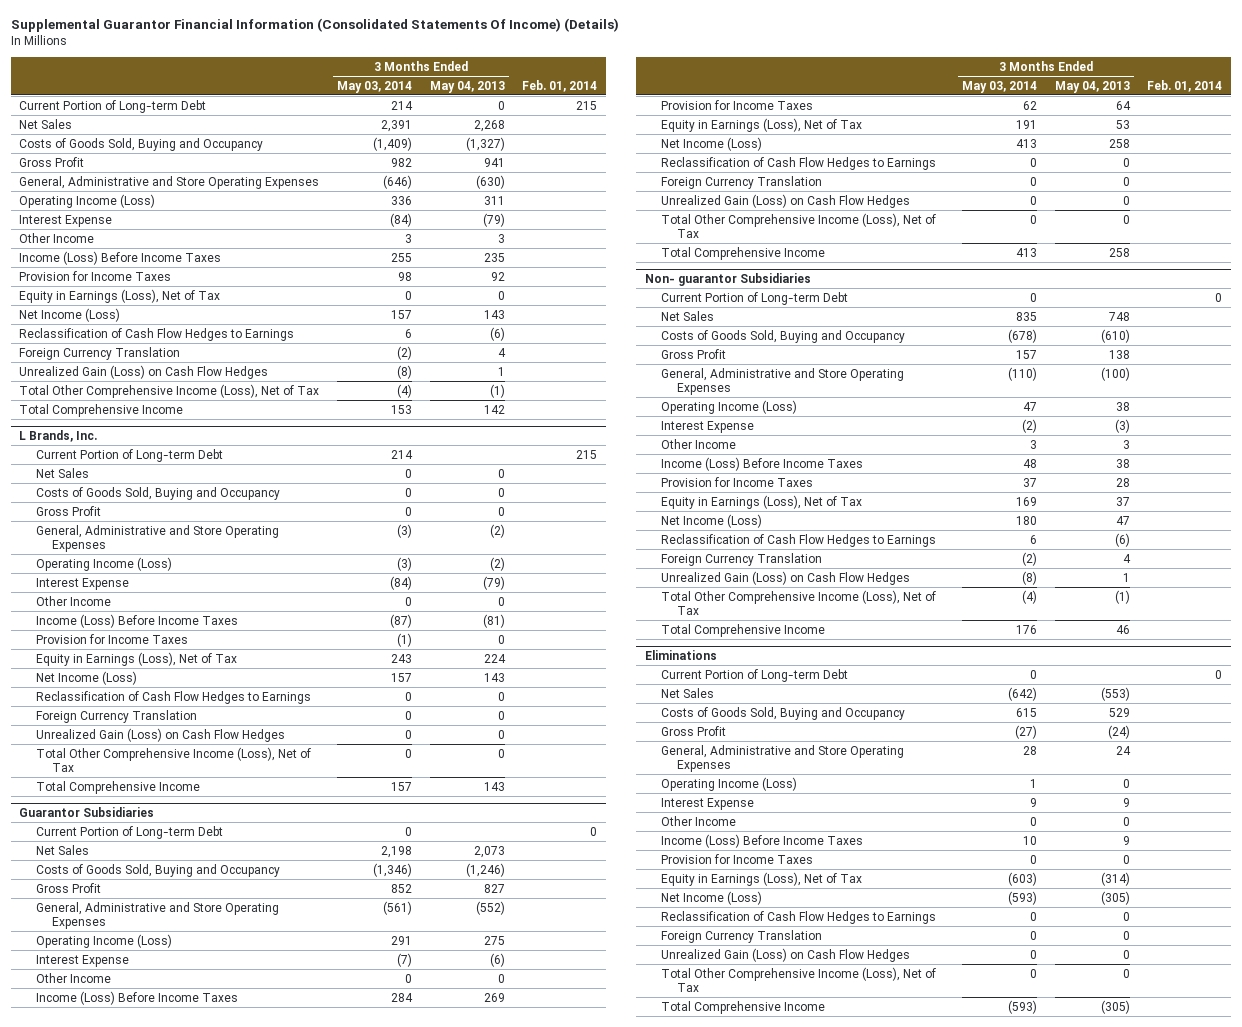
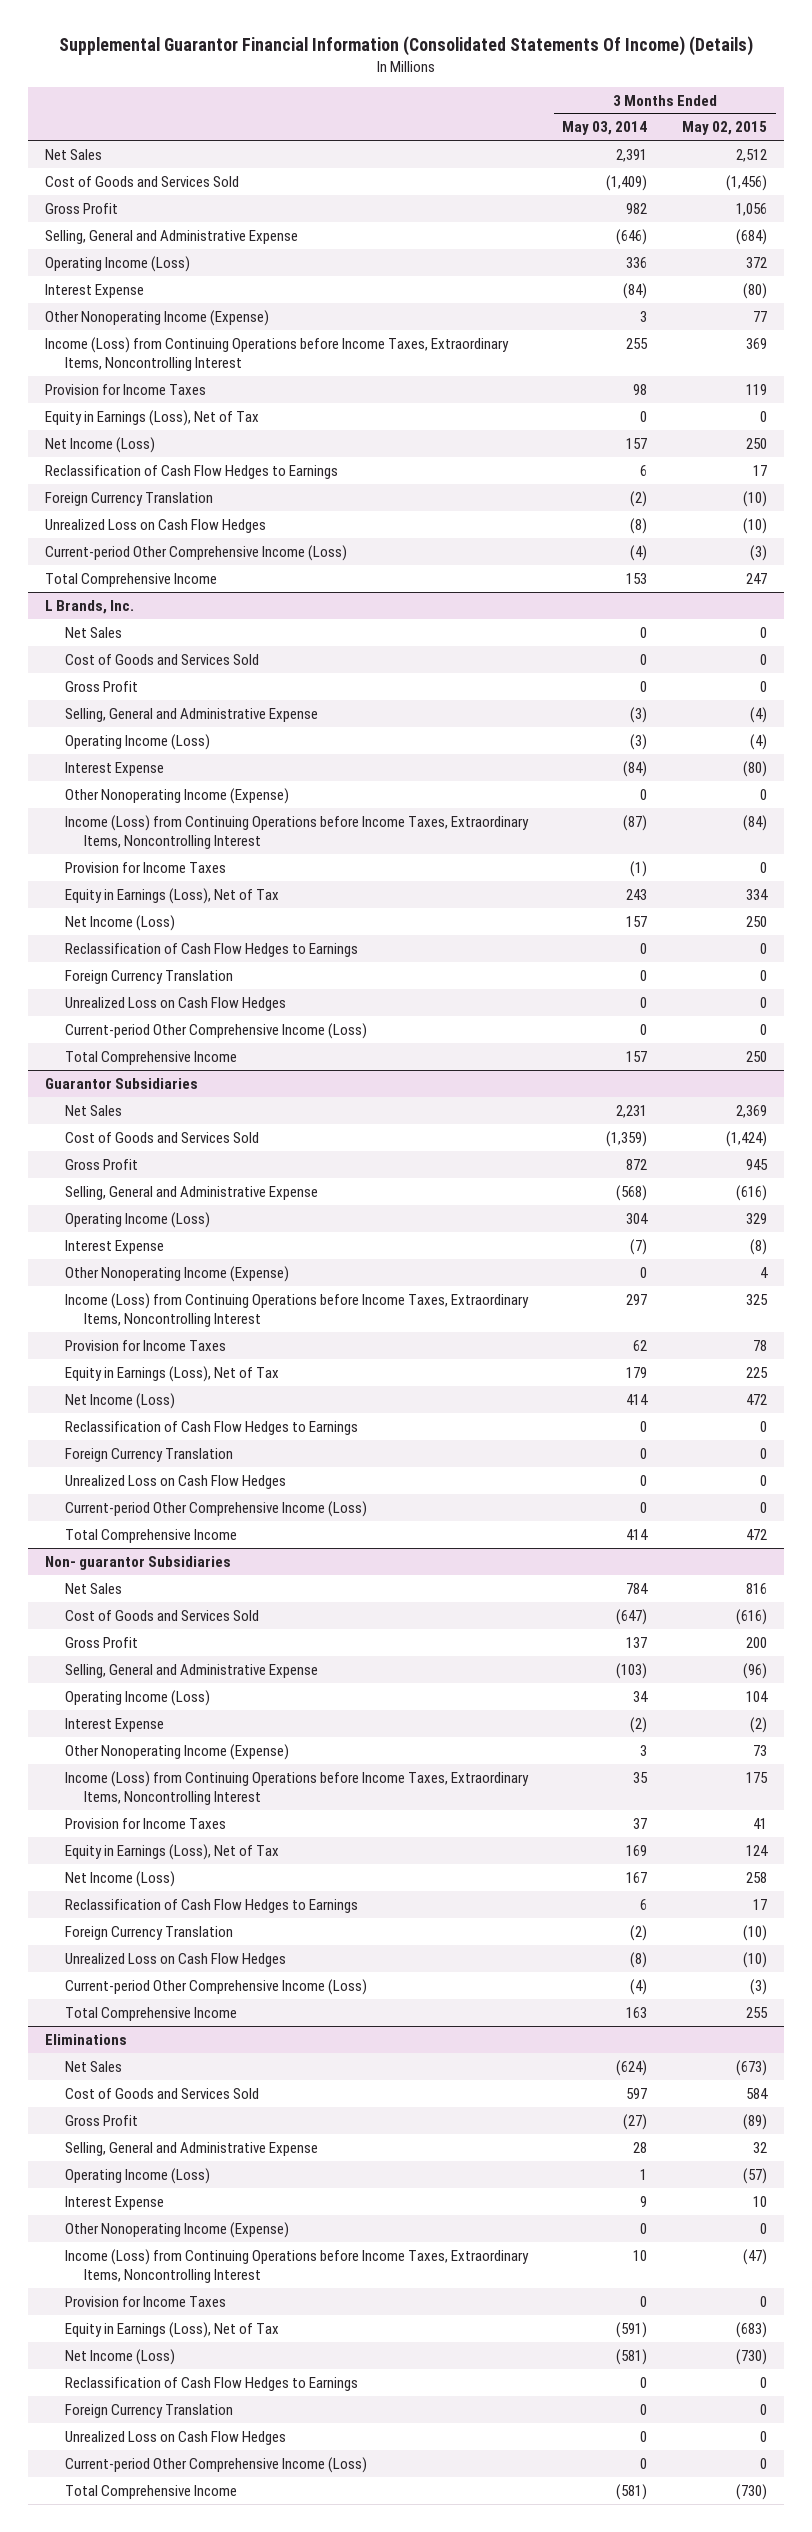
[429,80,505,93] May 04, 2013 -> none
[522,79,598,92] Feb. 01, 2014 -> none
none -> [682,121,768,136] May 02, 2015
[19,99,207,113] Current Portion of Long-term Debt -> none
[19,137,264,151] Costs of Goods Sold, Buying and Occupancy -> [44,175,239,187] Cost of Goods and Services Sold
[19,175,320,189] General, Administrative and Store Operating Expenses -> [44,229,298,244] Selling, General and Administrative Expense
[19,232,95,243] Other Income -> [44,309,269,326] Other Nonoperating Income (Expense)
[19,250,222,265] Income (Loss) Before Income Taxes -> [44,336,509,371] Income (Loss) from Continuing Operations before Income Taxes, Extraordinary Items, Noncontrolling Interest
[19,364,269,379] Unrealized Gain (Loss) on Cash Flow Hedges -> [44,518,266,533] Unrealized Loss on Cash Flow Hedges
[19,383,320,398] Total Other Comprehensive Income (Loss), Net of Tax -> [44,544,347,561] Current-period Other Comprehensive Income (Loss)
[35,448,223,462] Current Portion of Long-term Debt -> none
[35,486,280,500] Costs of Goods Sold, Buying and Occupancy -> [64,653,259,665] Cost of Goods and Services Sold
[35,524,279,552] General, Administrative and Store Operating Expenses -> [64,707,318,722] Selling, General and Administrative Expense
[35,595,111,606] Other Income -> [64,787,289,804] Other Nonoperating Income (Expense)
[35,613,238,628] Income (Loss) Before Income Taxes -> [64,814,529,849] Income (Loss) from Continuing Operations before Income Taxes, Extraordinary Items, Noncontrolling Interest
[35,727,285,742] Unrealized Gain (Loss) on Cash Flow Hedges -> [64,996,286,1011] Unrealized Loss on Cash Flow Hedges
[35,746,311,772] Total Other Comprehensive Income (Loss), Net of Tax -> [64,1022,367,1039] Current-period Other Comprehensive Income (Loss)
[35,825,223,839] Current Portion of Long-term Debt -> none
[380,845,412,858] 2,198 -> [616,1104,648,1118] 2,231
[35,863,280,877] Costs of Goods Sold, Buying and Occupancy -> [64,1131,259,1143] Cost of Goods and Services Sold
[372,862,412,877] (1,346) -> [606,1130,648,1147] (1,359)
[390,883,412,893] 852 -> [626,1158,648,1170] 872
[35,901,279,929] General, Administrative and Store Operating Expenses -> [64,1185,318,1200] Selling, General and Administrative Expense
[382,900,412,915] (561) -> [616,1184,648,1201] (568)
[390,935,412,945] 291 -> [626,1212,649,1224] 304
[35,972,111,983] Other Income -> [64,1265,289,1282] Other Nonoperating Income (Expense)
[35,990,238,1005] Income (Loss) Before Income Taxes -> [64,1292,529,1327] Income (Loss) from Continuing Operations before Income Taxes, Extraordinary Items, Noncontrolling Interest
[390,992,413,1002] 284 -> [626,1293,648,1305] 297
[1016,119,1038,129] 191 -> [626,1366,648,1378] 179
[1016,138,1038,148] 413 -> [626,1393,649,1405] 414
[660,193,910,208] Unrealized Gain (Loss) on Cash Flow Hedges -> [64,1474,286,1489] Unrealized Loss on Cash Flow Hedges
[660,212,936,238] Total Other Comprehensive Income (Loss), Net of Tax -> [64,1500,367,1517] Current-period Other Comprehensive Income (Loss)
[1016,247,1038,257] 413 -> [626,1528,649,1540] 414
[660,291,848,305] Current Portion of Long-term Debt -> none
[1016,311,1038,321] 835 -> [626,1582,649,1594] 784
[660,329,905,343] Costs of Goods Sold, Buying and Occupancy -> [64,1609,259,1621] Cost of Goods and Services Sold
[1008,328,1038,343] (678) -> [616,1608,648,1625] (647)
[1016,349,1038,359] 157 -> [626,1636,648,1648] 137
[660,367,904,395] General, Administrative and Store Operating Expenses -> [64,1663,318,1678] Selling, General and Administrative Expense
[1008,366,1038,381] (110) -> [616,1662,648,1679] (103)
[1023,401,1038,411] 47 -> [633,1690,649,1702] 34
[660,438,736,449] Other Income -> [64,1743,289,1760] Other Nonoperating Income (Expense)
[660,456,863,471] Income (Loss) Before Income Taxes -> [64,1770,529,1805] Income (Loss) from Continuing Operations before Income Taxes, Extraordinary Items, Noncontrolling Interest
[1023,458,1038,468] 48 -> [633,1771,649,1783] 35
[1016,515,1038,525] 180 -> [626,1871,648,1883] 167
[660,570,910,585] Unrealized Gain (Loss) on Cash Flow Hedges -> [64,1952,286,1967] Unrealized Loss on Cash Flow Hedges
[660,589,936,615] Total Other Comprehensive Income (Loss), Net of Tax -> [64,1978,367,1995] Current-period Other Comprehensive Income (Loss)
[1016,624,1038,634] 176 -> [626,2006,648,2018] 163
[660,668,848,682] Current Portion of Long-term Debt -> none
[1008,686,1038,701] (642) -> [616,2059,648,2076] (624)
[660,706,905,720] Costs of Goods Sold, Buying and Occupancy -> [64,2087,259,2099] Cost of Goods and Services Sold
[1016,707,1038,717] 615 -> [626,2087,648,2099] 597
[660,744,904,772] General, Administrative and Store Operating Expenses -> [64,2141,318,2156] Selling, General and Administrative Expense
[660,815,736,826] Other Income -> [64,2221,289,2238] Other Nonoperating Income (Expense)
[660,833,863,848] Income (Loss) Before Income Taxes -> [64,2248,529,2283] Income (Loss) from Continuing Operations before Income Taxes, Extraordinary Items, Noncontrolling Interest
[1008,871,1038,886] (603) -> [616,2321,648,2338] (591)
[1008,890,1038,905] (593) -> [616,2348,648,2365] (581)
[660,947,910,962] Unrealized Gain (Loss) on Cash Flow Hedges -> [64,2430,286,2445] Unrealized Loss on Cash Flow Hedges
[660,966,936,992] Total Other Comprehensive Income (Loss), Net of Tax -> [64,2456,367,2473] Current-period Other Comprehensive Income (Loss)
[1008,999,1038,1014] (593) -> [616,2483,648,2500] (581)

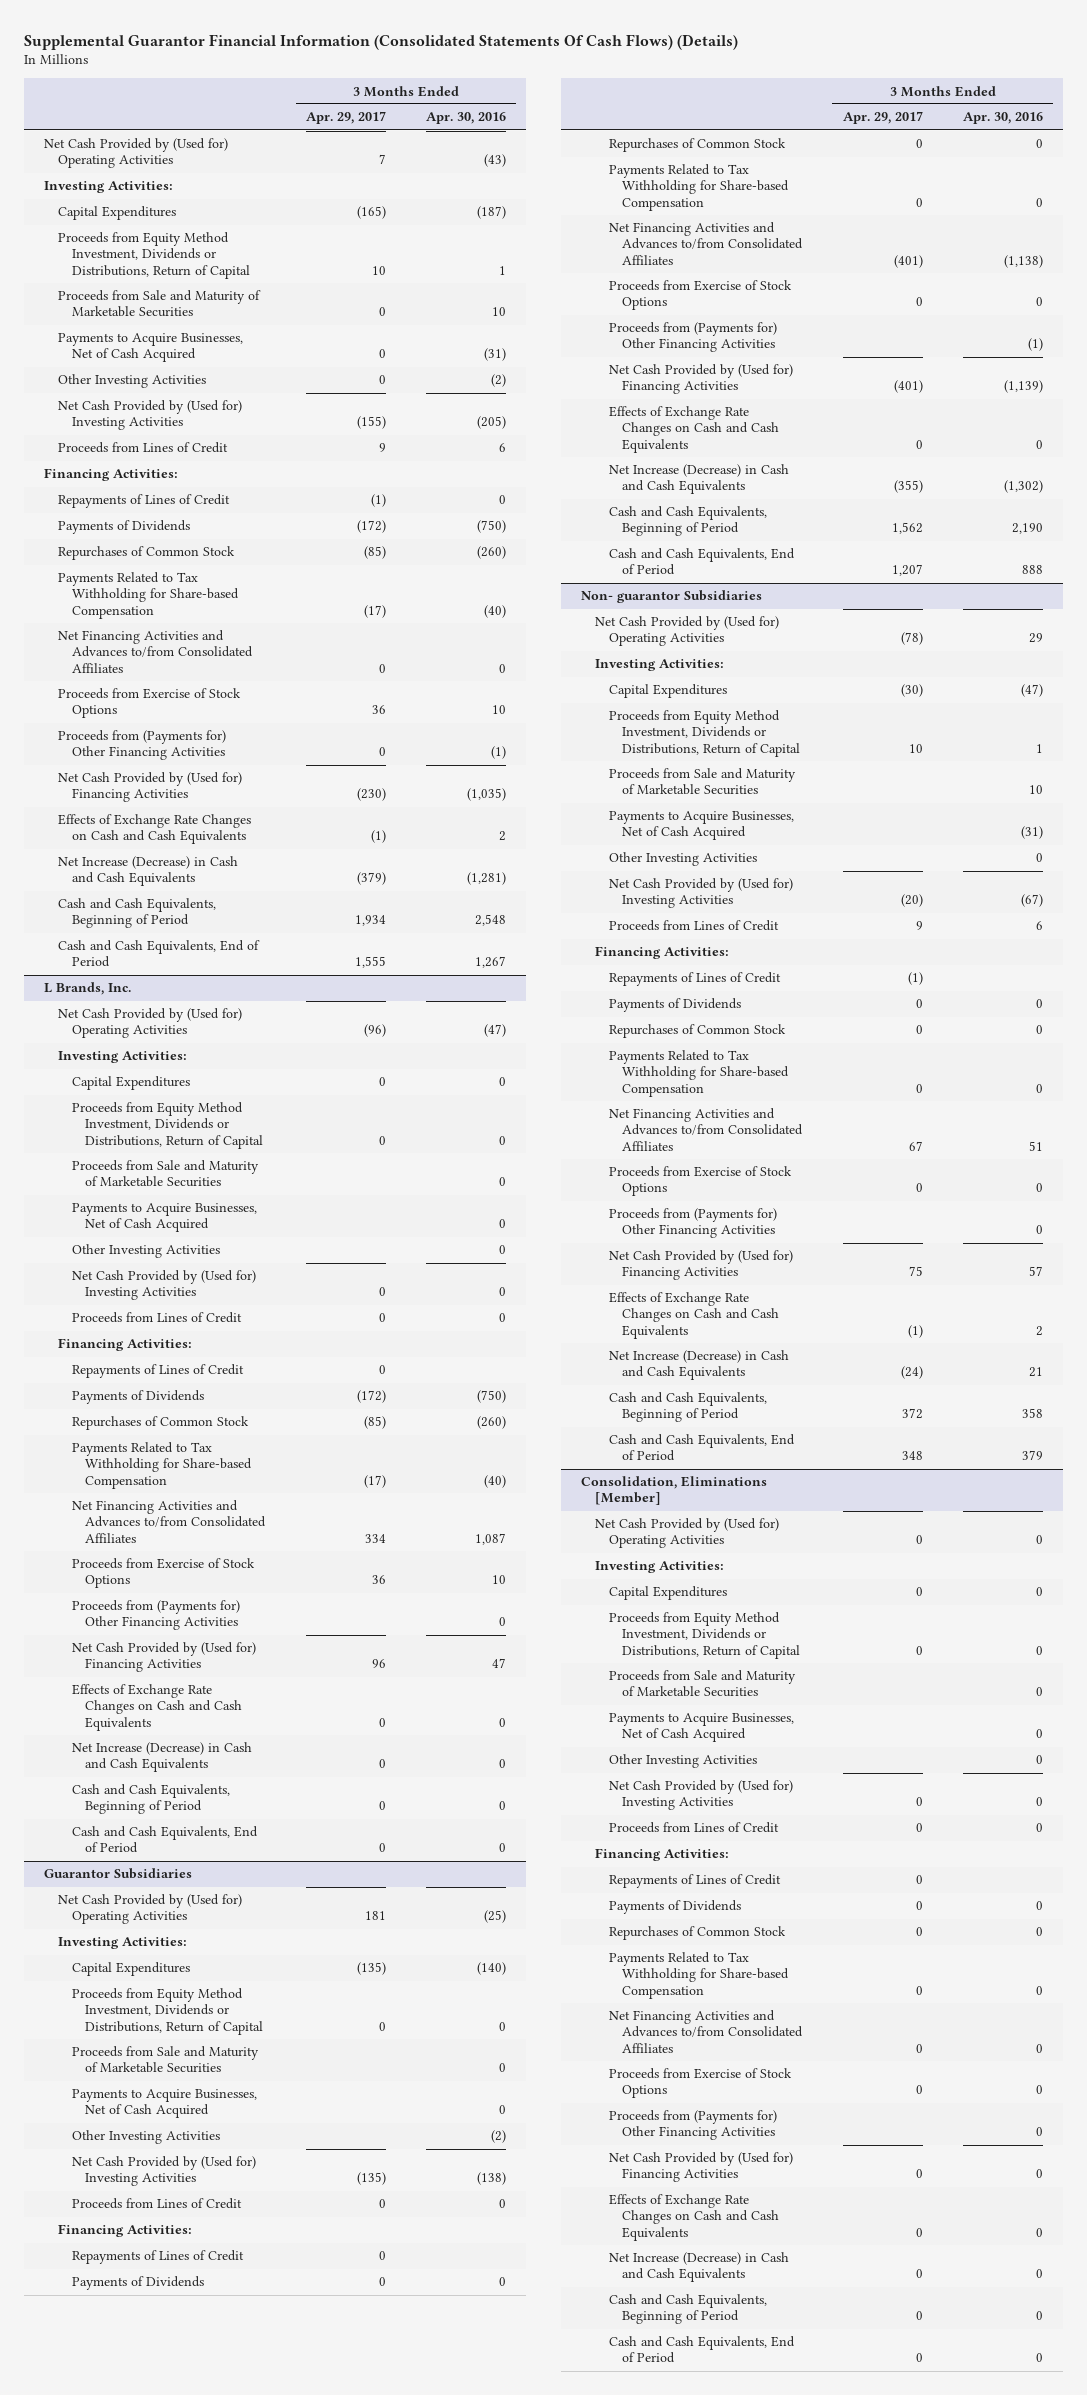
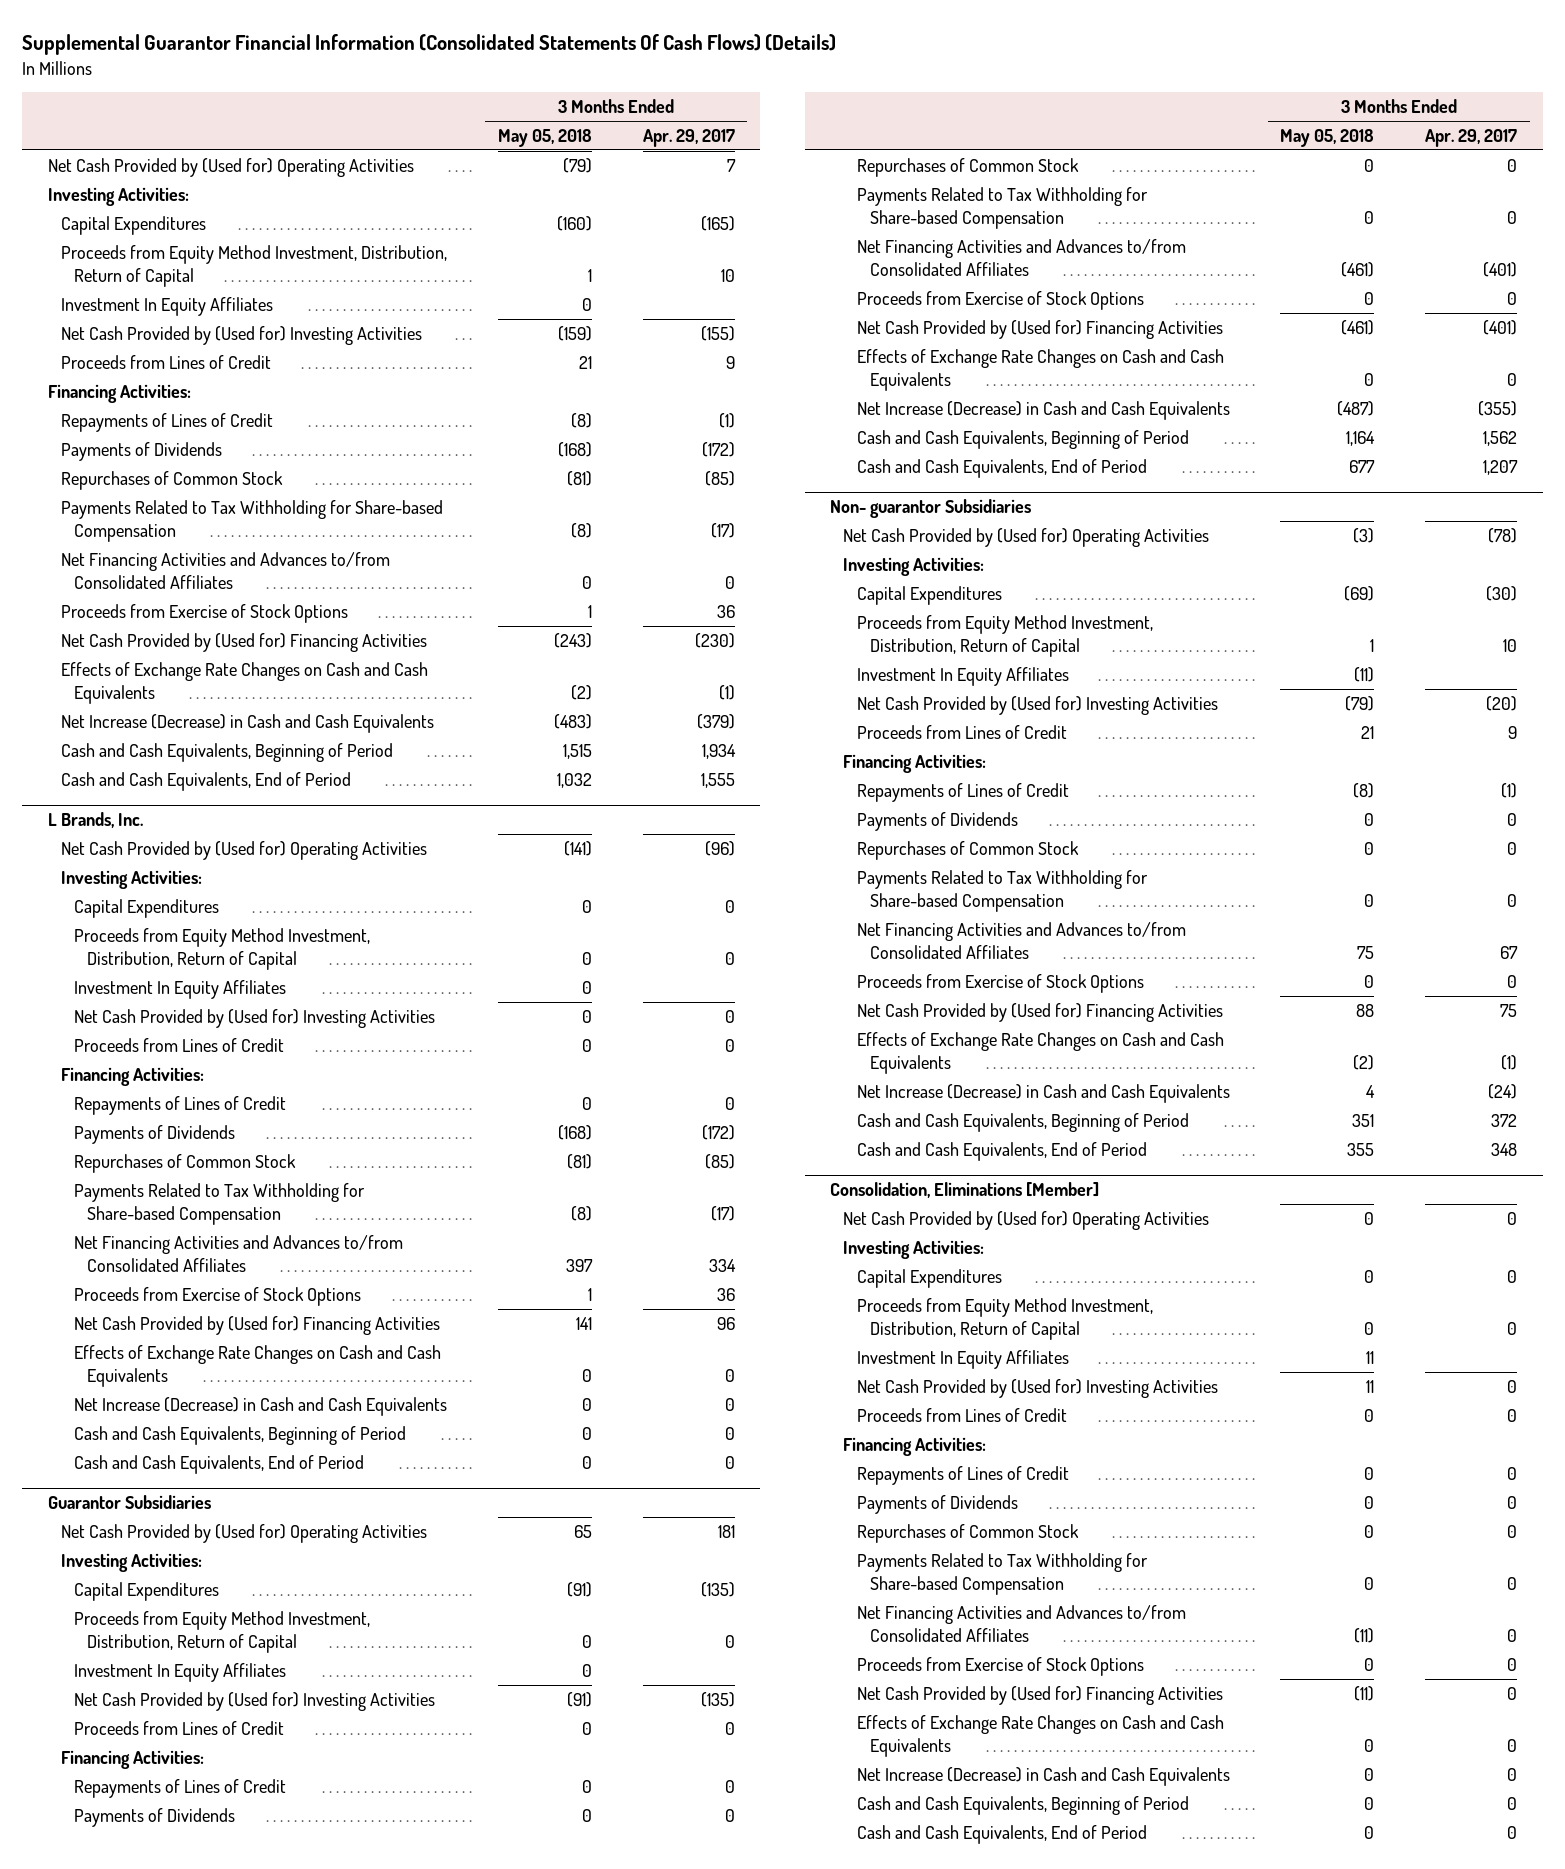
[426,112,507,125] Apr. 30, 2016 -> none
none -> [497,129,592,148] May 05, 2018
[57,290,261,318] Proceeds from Sale and Maturity of Marketable Securities -> none
[57,333,243,363] Payments to Acquire Businesses, Net of Cash Acquired -> none
[57,374,206,389] Other Investing Activities -> none
[57,232,250,279] Proceeds from Equity Method Investment, Dividends or Distributions, Return of Capital -> [60,244,447,288] Proceeds from Equity Method Investment, Distribution, Return of Capital
none -> [60,296,273,316] Investment In Equity Affiliates
[57,730,226,761] Proceeds from (Payments for) Other Financing Activities -> none
[71,1160,259,1188] Proceeds from Sale and Maturity of Marketable Securities -> none
[71,1203,257,1233] Payments to Acquire Businesses, Net of Cash Acquired -> none
[71,1244,220,1259] Other Investing Activities -> none
[71,1102,264,1149] Proceeds from Equity Method Investment, Dividends or Distributions, Return of Capital -> [73,927,370,971] Proceeds from Equity Method Investment, Distribution, Return of Capital
none -> [73,979,286,999] Investment In Equity Affiliates
[71,1600,240,1631] Proceeds from (Payments for) Other Financing Activities -> none
[71,2046,259,2074] Proceeds from Sale and Maturity of Marketable Securities -> none
[71,2089,257,2119] Payments to Acquire Businesses, Net of Cash Acquired -> none
[71,2130,220,2145] Other Investing Activities -> none
[71,1988,264,2035] Proceeds from Equity Method Investment, Dividends or Distributions, Return of Capital -> [73,1610,370,1654] Proceeds from Equity Method Investment, Distribution, Return of Capital
none -> [73,1662,286,1682] Investment In Equity Affiliates
[608,322,777,353] Proceeds from (Payments for) Other Financing Activities -> none
[608,768,796,796] Proceeds from Sale and Maturity of Marketable Securities -> none
[608,811,794,841] Payments to Acquire Businesses, Net of Cash Acquired -> none
[608,852,757,867] Other Investing Activities -> none
[608,710,801,757] Proceeds from Equity Method Investment, Dividends or Distributions, Return of Capital -> [856,614,1153,658] Proceeds from Equity Method Investment, Distribution, Return of Capital
none -> [856,666,1069,686] Investment In Equity Affiliates
[608,1208,777,1239] Proceeds from (Payments for) Other Financing Activities -> none
[608,1670,796,1698] Proceeds from Sale and Maturity of Marketable Securities -> none
[608,1713,794,1743] Payments to Acquire Businesses, Net of Cash Acquired -> none
[608,1754,757,1769] Other Investing Activities -> none
[608,1612,801,1659] Proceeds from Equity Method Investment, Dividends or Distributions, Return of Capital -> [856,1297,1153,1341] Proceeds from Equity Method Investment, Distribution, Return of Capital
none -> [856,1349,1069,1369] Investment In Equity Affiliates
[608,2110,777,2141] Proceeds from (Payments for) Other Financing Activities -> none

